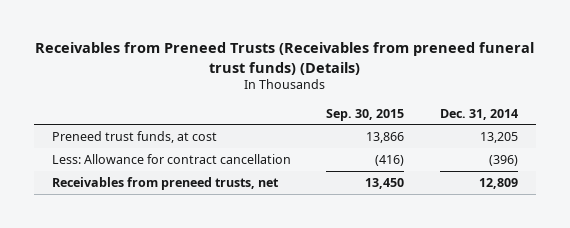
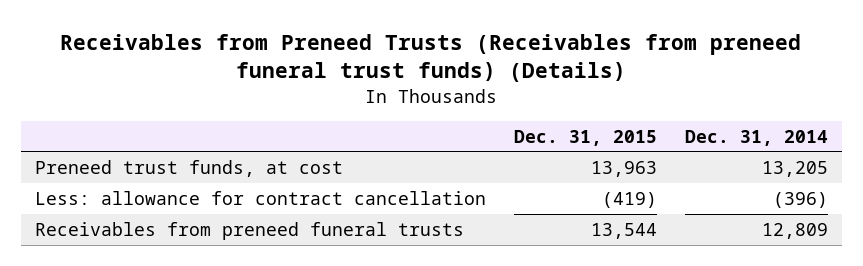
[326,108,405,121] Sep. 30, 2015 -> none
none -> [513,129,657,146] Dec. 31, 2015
[51,153,291,164] Less: Allowance for contract cancellation -> [35,190,487,205] Less: allowance for contract cancellation
[51,176,279,190] Receivables from preneed trusts, net -> [35,221,465,240] Receivables from preneed funeral trusts

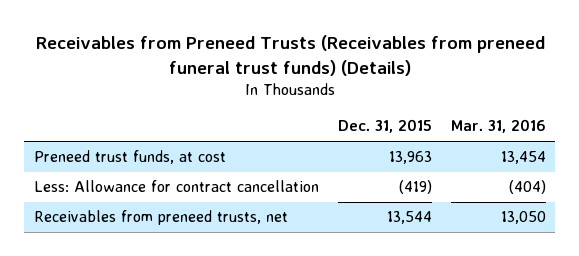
[684,129,828,146] Dec. 31, 2014 -> none
none -> [450,119,546,134] Mar. 31, 2016
[35,190,487,205] Less: allowance for contract cancellation -> [33,180,319,193] Less: Allowance for contract cancellation
[35,221,465,240] Receivables from preneed funeral trusts -> [33,210,288,226] Receivables from preneed trusts, net

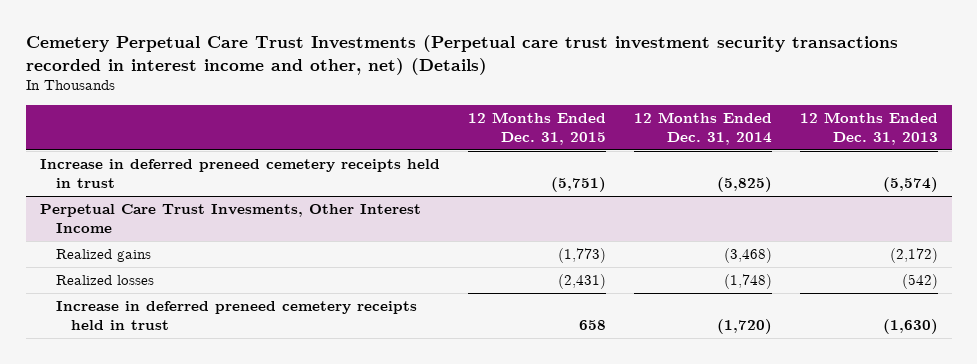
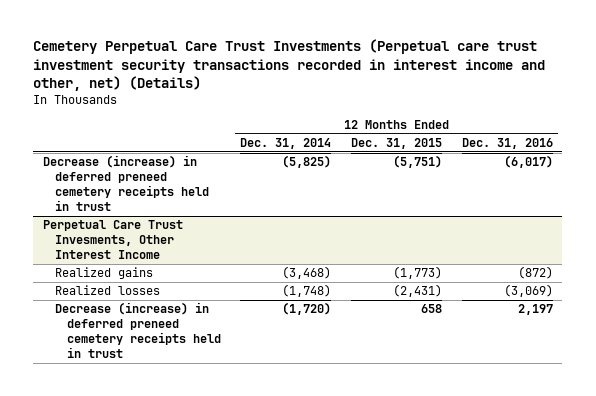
[799,111,938,145] 12 Months Ended Dec. 31, 2013 -> none
none -> [461,138,553,150] Dec. 31, 2016
[39,159,440,188] Increase in deferred preneed cemetery receipts held in trust -> [43,155,209,212] Decrease (increase) in deferred preneed cemetery receipts held in trust
[55,301,417,330] Increase in deferred preneed cemetery receipts held in trust -> [54,302,221,359] Decrease (increase) in deferred preneed cemetery receipts held in trust

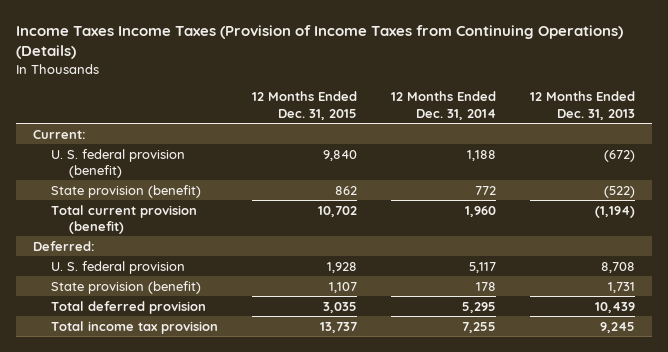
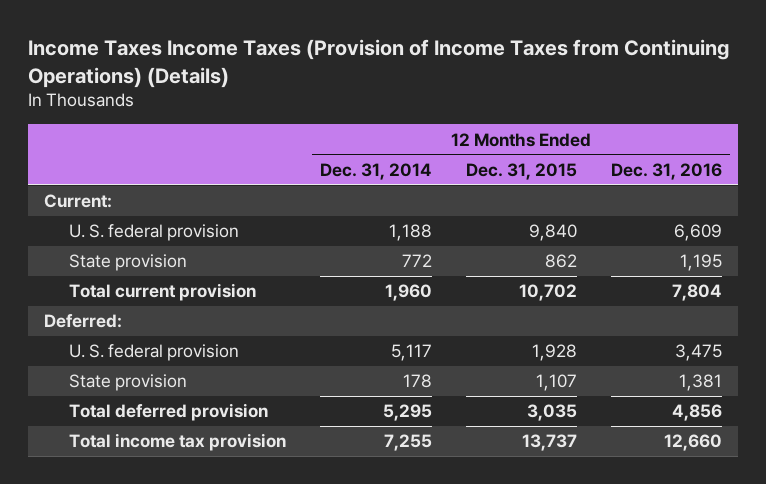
[529,91,635,121] 12 Months Ended Dec. 31, 2013 -> none
none -> [610,163,722,181] Dec. 31, 2016
[51,148,186,179] U. S. federal provision (benefit) -> [69,224,240,242] U. S. federal provision
[51,184,202,198] State provision (benefit) -> [69,254,188,272] State provision
[51,204,198,235] Total current provision (benefit) -> [69,283,257,302] Total current provision
[51,280,202,294] State provision (benefit) -> [69,374,188,392] State provision

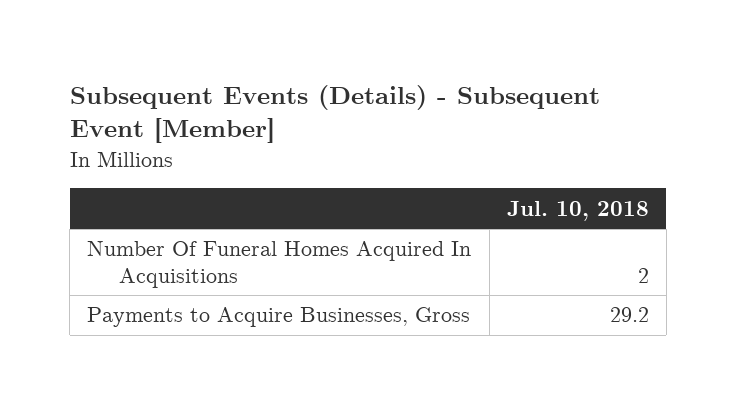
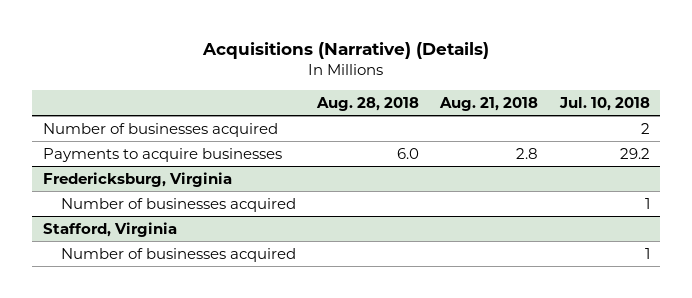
[69,84,600,144] Subsequent Events (Details) - Subsequent Event [Member] -> [202,41,490,59] Acquisitions (Narrative) (Details)
none -> [315,96,419,111] Aug. 28, 2018
none -> [439,96,539,111] Aug. 21, 2018
[87,241,472,288] Number Of Funeral Homes Acquired In Acquisitions -> [42,122,278,137] Number of businesses acquired
[87,307,471,328] Payments to Acquire Businesses, Gross -> [42,147,282,162] Payments to acquire businesses
none -> [42,171,232,187] Fredericksburg, Virginia
none -> [60,197,296,212] Number of businesses acquired
none -> [42,221,177,237] Stafford, Virginia
none -> [60,247,296,262] Number of businesses acquired

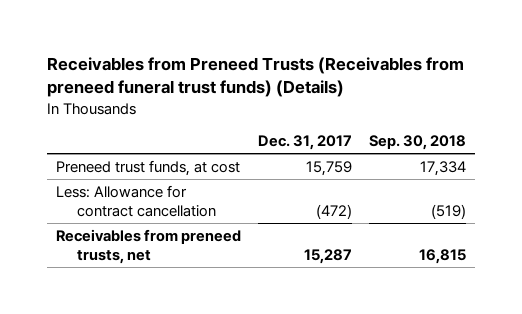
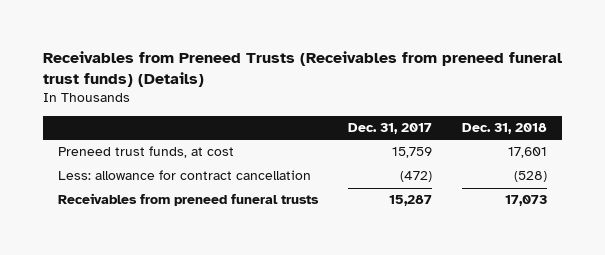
[369,135,467,151] Sep. 30, 2018 -> none
none -> [461,122,547,134] Dec. 31, 2018
[55,184,216,218] Less: Allowance for contract cancellation -> [57,170,311,181] Less: allowance for contract cancellation
[55,228,241,265] Receivables from preneed trusts, net -> [57,193,319,207] Receivables from preneed funeral trusts

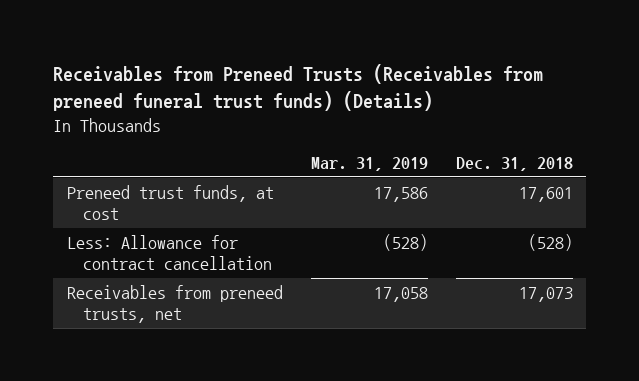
[347,122,432,134] Dec. 31, 2017 -> none
none -> [310,157,428,172] Mar. 31, 2019
[57,170,311,181] Less: allowance for contract cancellation -> [66,234,272,270] Less: Allowance for contract cancellation
[57,193,319,207] Receivables from preneed funeral trusts -> [66,284,283,323] Receivables from preneed trusts, net

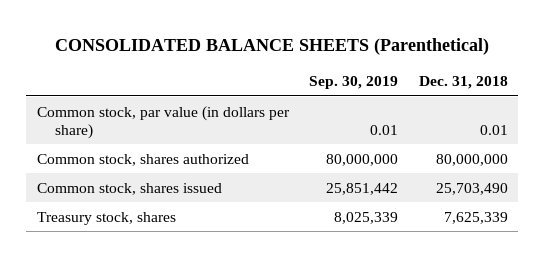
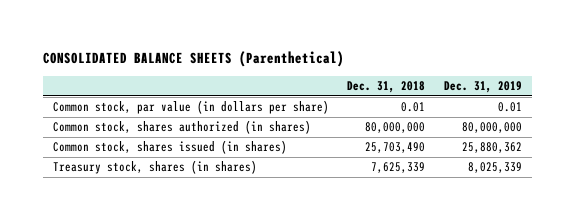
[309,76,399,90] Sep. 30, 2019 -> none
none -> [444,81,523,94] Dec. 31, 2019
[36,153,249,166] Common stock, shares authorized -> [52,120,311,135] Common stock, shares authorized (in shares)
[36,182,222,195] Common stock, shares issued -> [52,140,287,155] Common stock, shares issued (in shares)
[36,211,176,225] Treasury stock, shares -> [52,160,257,175] Treasury stock, shares (in shares)

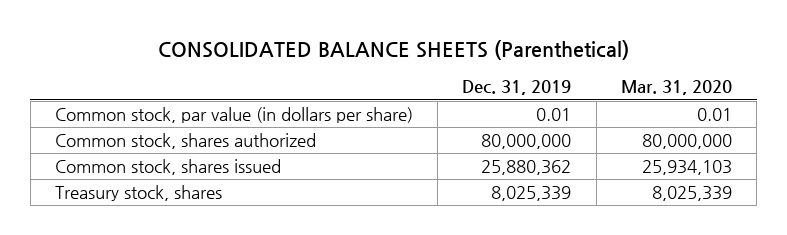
[347,81,426,94] Dec. 31, 2018 -> none
none -> [620,80,732,96] Mar. 31, 2020
[52,120,311,135] Common stock, shares authorized (in shares) -> [54,133,316,150] Common stock, shares authorized
[52,140,287,155] Common stock, shares issued (in shares) -> [54,159,281,176] Common stock, shares issued
[52,160,257,175] Treasury stock, shares (in shares) -> [54,185,222,202] Treasury stock, shares

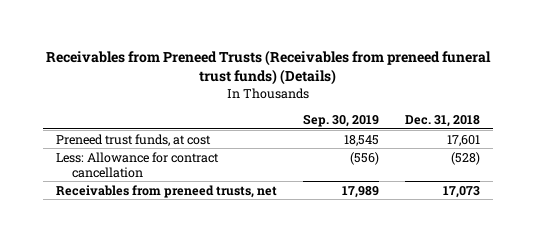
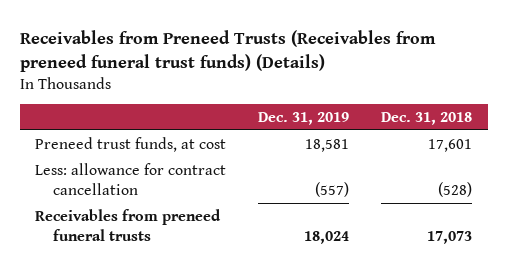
[303,114,380,128] Sep. 30, 2019 -> none
none -> [258,111,350,125] Dec. 31, 2019
[56,151,220,178] Less: Allowance for contract cancellation -> [35,162,227,195] Less: allowance for contract cancellation
[56,184,278,198] Receivables from preneed trusts, net -> [35,208,222,241] Receivables from preneed funeral trusts

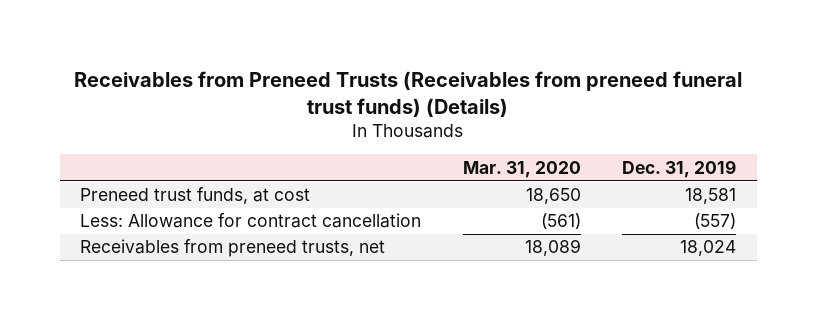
[381,111,473,125] Dec. 31, 2018 -> none
none -> [462,160,581,178] Mar. 31, 2020
[35,162,227,195] Less: allowance for contract cancellation -> [80,213,422,229] Less: Allowance for contract cancellation
[35,208,222,241] Receivables from preneed funeral trusts -> [80,239,386,258] Receivables from preneed trusts, net

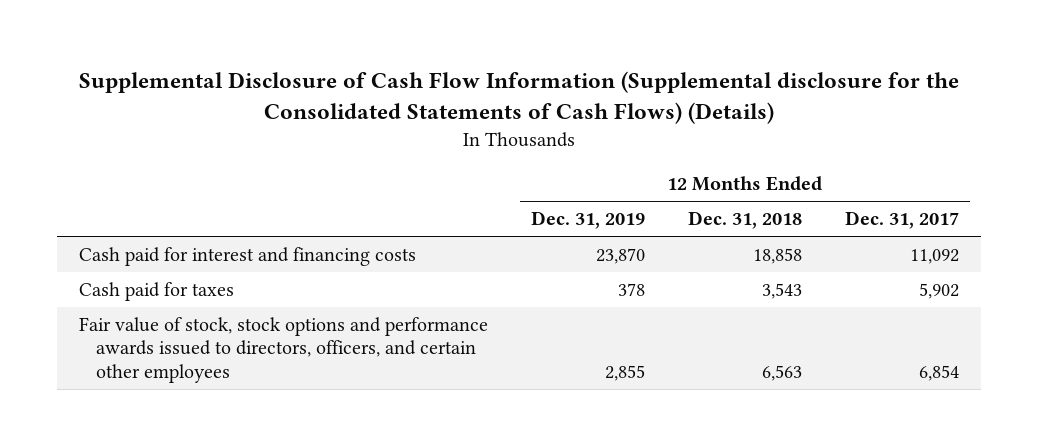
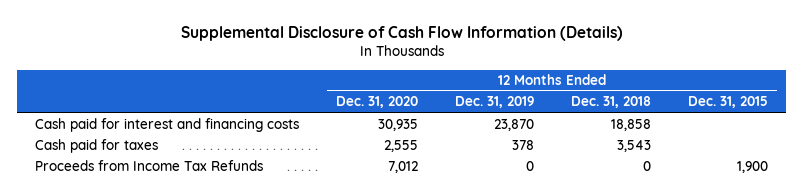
[79,71,960,125] Supplemental Disclosure of Cash Flow Information (Supplemental disclosure for the Consolidated Statements of Cash Flows) (Details) -> [180,25,623,41] Supplemental Disclosure of Cash Flow Information (Details)
[845,211,960,230] Dec. 31, 2017 -> none
none -> [336,96,419,109] Dec. 31, 2020
none -> [687,96,768,109] Dec. 31, 2015
[78,317,488,383] Fair value of stock, stock options and performance awards issued to directors, officers, and certain other employees -> none
none -> [35,159,264,171] Proceeds from Income Tax Refunds

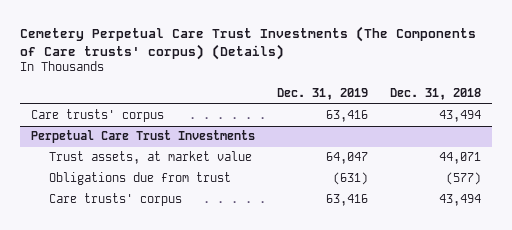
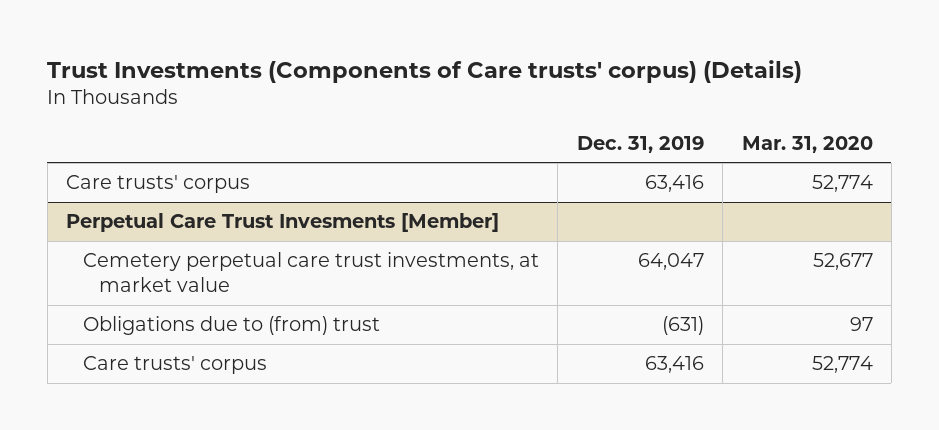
[20,26,477,60] Cemetery Perpetual Care Trust Investments (The Components of Care trusts' corpus) (Details) -> [47,59,803,83] Trust Investments (Components of Care trusts' corpus) (Details)
[389,88,481,101] Dec. 31, 2018 -> none
none -> [741,135,873,153] Mar. 31, 2020
[31,130,256,144] Perpetual Care Trust Investments -> [66,213,500,233] Perpetual Care Trust Invesments [Member]
[48,151,252,165] Trust assets, at market value -> [82,252,539,293] Cemetery perpetual care trust investments, at market value
[48,172,231,186] Obligations due from trust -> [82,316,380,336] Obligations due to (from) trust

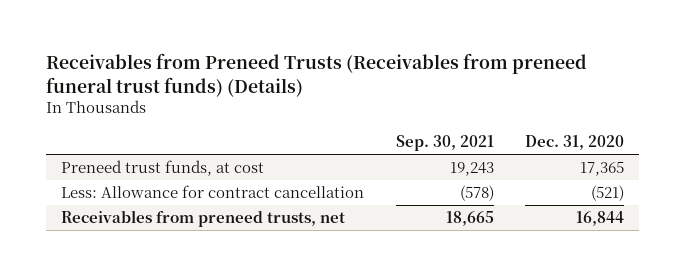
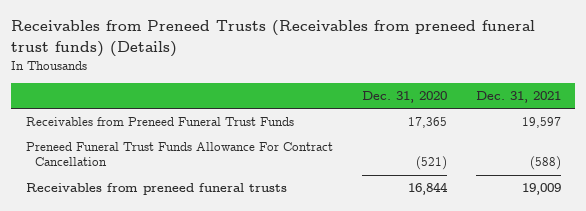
[395,134,494,151] Sep. 30, 2021 -> none
none -> [475,90,561,103] Dec. 31, 2021
[61,160,265,177] Preneed trust funds, at cost -> [25,117,294,127] Receivables from Preneed Funeral Trust Funds
[61,185,365,199] Less: Allowance for contract cancellation -> [25,142,333,167] Preneed Funeral Trust Funds Allowance For Contract Cancellation
[61,210,346,228] Receivables from preneed trusts, net -> [25,183,287,196] Receivables from preneed funeral trusts

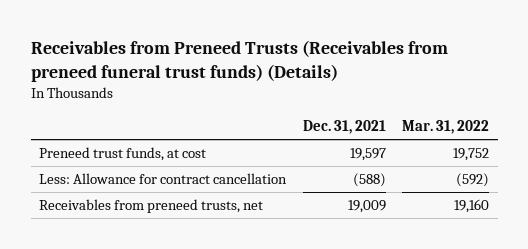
[361,90,447,103] Dec. 31, 2020 -> none
none -> [402,120,490,135] Mar. 31, 2022
[25,117,294,127] Receivables from Preneed Funeral Trust Funds -> [39,147,207,162] Preneed trust funds, at cost
[25,142,333,167] Preneed Funeral Trust Funds Allowance For Contract Cancellation -> [39,173,288,185] Less: Allowance for contract cancellation
[25,183,287,196] Receivables from preneed funeral trusts -> [39,199,264,214] Receivables from preneed trusts, net

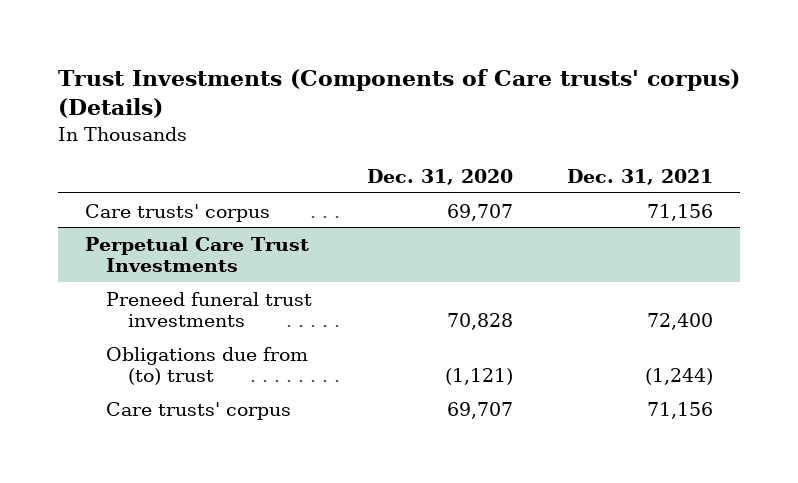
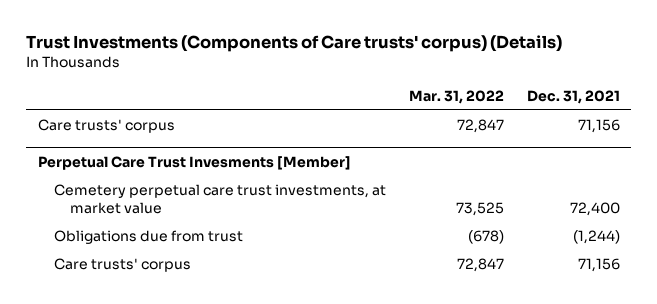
[366,168,513,185] Dec. 31, 2020 -> none
none -> [408,89,504,104] Mar. 31, 2022
[84,236,309,273] Perpetual Care Trust Investments -> [37,156,351,171] Perpetual Care Trust Invesments [Member]
[106,291,313,328] Preneed funeral trust investments -> [53,184,386,215] Cemetery perpetual care trust investments, at market value
[106,346,309,386] Obligations due from (to) trust -> [53,230,243,245] Obligations due from trust

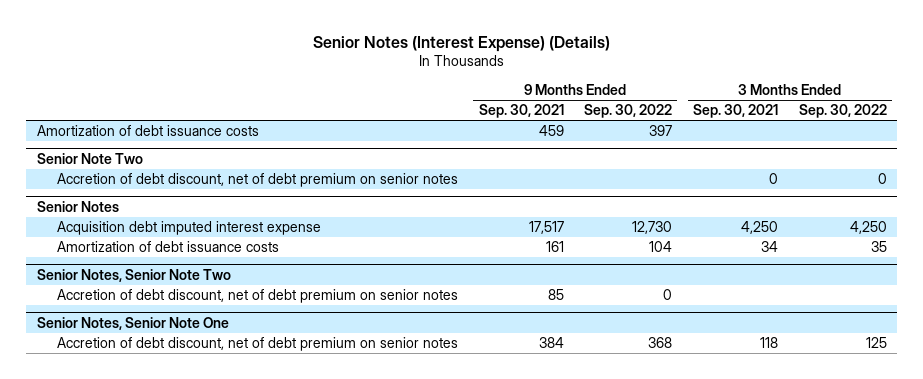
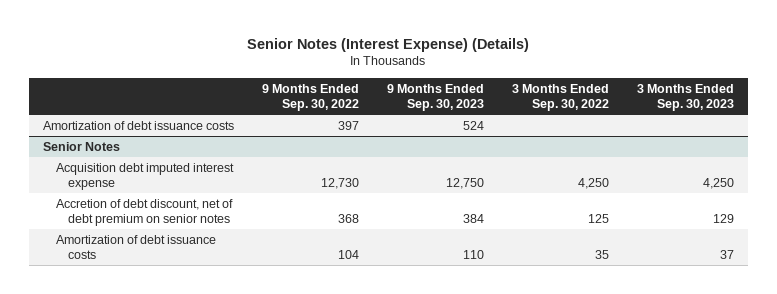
[478,104,564,119] Sep. 30, 2021 -> none
[692,104,778,119] Sep. 30, 2021 -> none
none -> [386,83,484,111] 9 Months Ended Sep. 30, 2023
none -> [636,83,734,111] 3 Months Ended Sep. 30, 2023
[36,152,143,164] Senior Note Two -> none
[56,173,458,188] Accretion of debt discount, net of debt premium on senior notes -> none
[36,268,231,282] Senior Notes, Senior Note Two -> none
[56,289,458,304] Accretion of debt discount, net of debt premium on senior notes -> none
[36,316,229,330] Senior Notes, Senior Note One -> none
[56,241,279,253] Amortization of debt issuance costs -> [55,234,216,260] Amortization of debt issuance costs

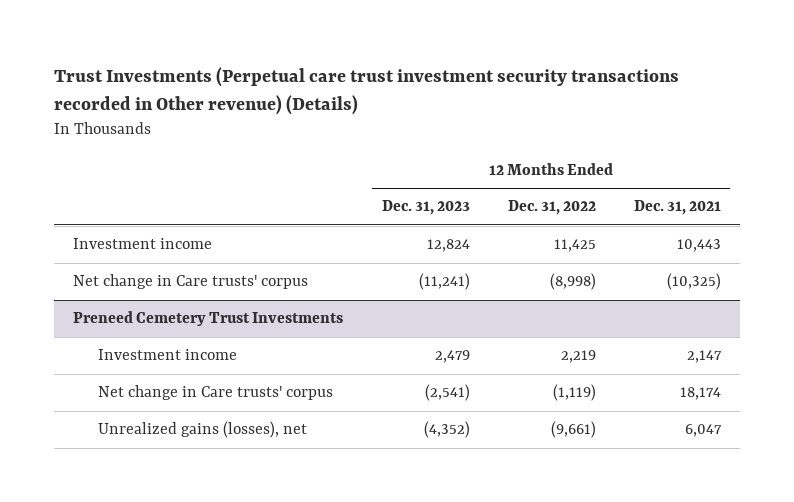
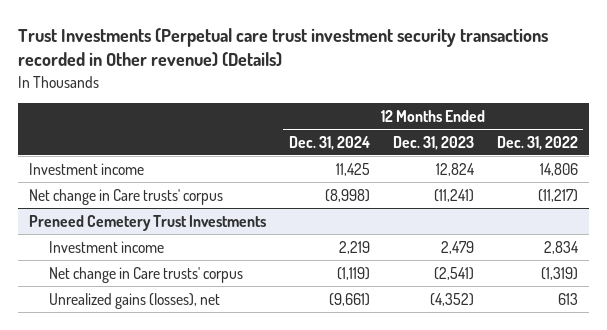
[633,200,721,216] Dec. 31, 2021 -> none
none -> [289,135,371,150] Dec. 31, 2024
[553,239,596,253] 11,425 -> [539,162,578,176] 14,806
[549,273,596,291] (8,998) -> [537,188,578,202] (11,217)
[560,350,596,364] 2,219 -> [543,240,579,254] 2,834
[552,384,596,402] (1,119) -> [540,266,578,280] (1,319)
[550,421,596,439] (9,661) -> [557,292,578,305] 613

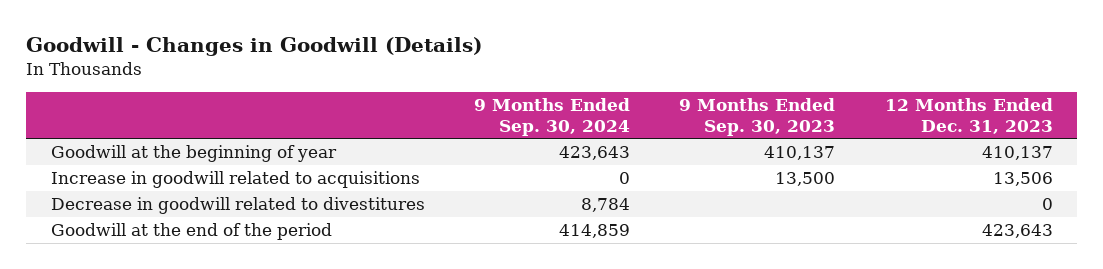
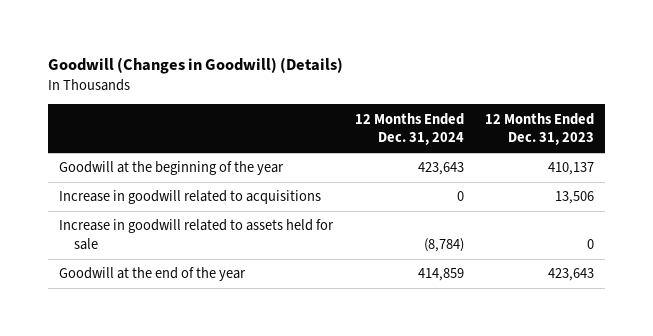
[25,37,482,57] Goodwill - Changes in Goodwill (Details) -> [48,57,344,75] Goodwill (Changes in Goodwill) (Details)
[474,98,631,136] 9 Months Ended Sep. 30, 2024 -> none
[679,98,836,136] 9 Months Ended Sep. 30, 2023 -> none
none -> [354,112,464,146] 12 Months Ended Dec. 31, 2024
[50,144,337,162] Goodwill at the beginning of year -> [58,161,284,176] Goodwill at the beginning of the year
[50,196,425,214] Decrease in goodwill related to divestitures -> none
none -> [58,219,334,251] Increase in goodwill related to assets held for sale
[50,222,332,240] Goodwill at the end of the period -> [58,267,246,282] Goodwill at the end of the year

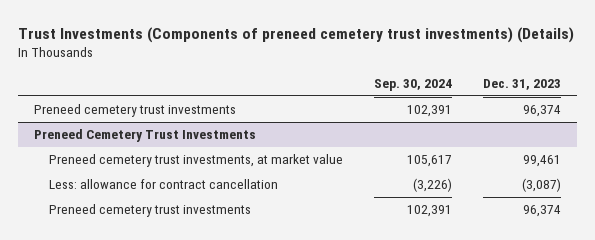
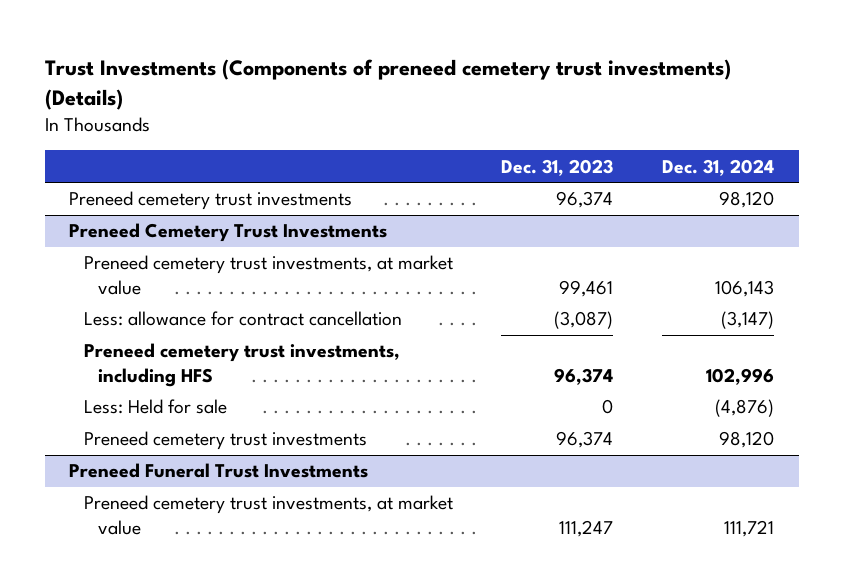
[374,78,453,91] Sep. 30, 2024 -> none
none -> [662,158,775,176] Dec. 31, 2024
none -> [83,343,400,387] Preneed cemetery trust investments, including HFS
none -> [83,399,227,415] Less: Held for sale
none -> [69,463,369,479] Preneed Funeral Trust Investments
none -> [83,495,453,535] Preneed cemetery trust investments, at market value

